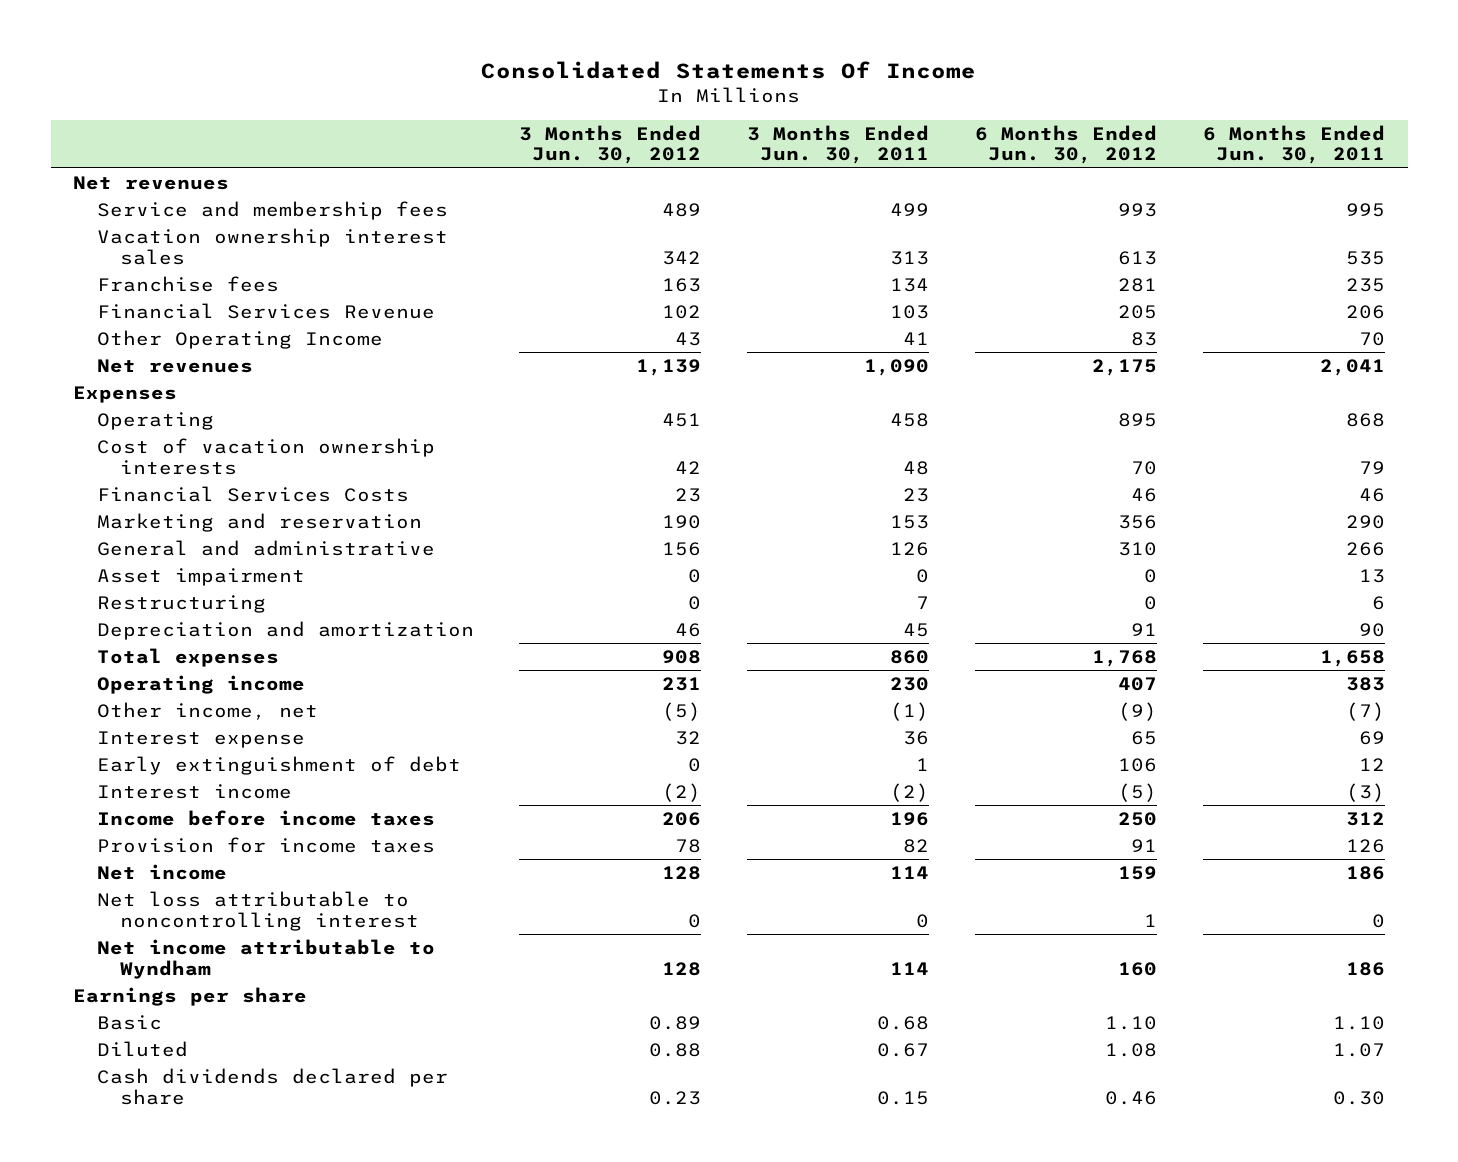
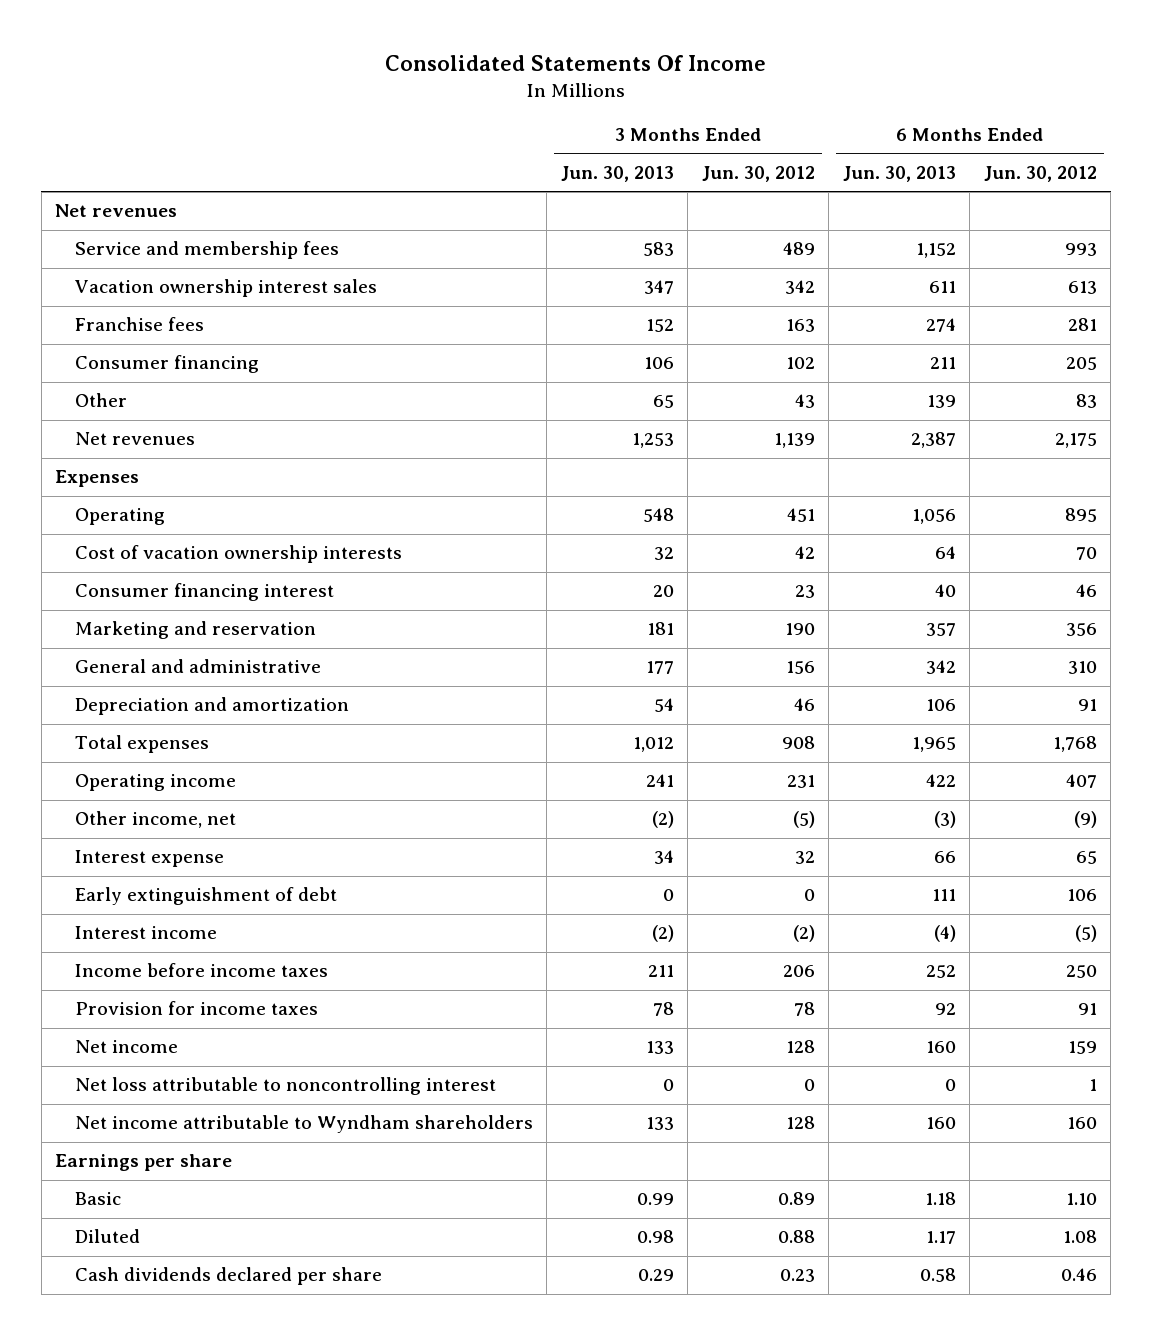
[747,124,930,165] 3 Months Ended Jun. 30, 2011 -> none
[1202,124,1385,165] 6 Months Ended Jun. 30, 2011 -> none
none -> [560,165,674,182] Jun. 30, 2013
none -> [842,165,956,182] Jun. 30, 2013
[96,302,435,319] Financial Services Revenue -> [74,355,259,374] Consumer financing
[96,329,383,349] Other Operating Income -> [74,393,127,408] Other
[96,485,409,502] Financial Services Costs -> [74,583,334,602] Consumer financing interest
[96,567,305,586] Asset impairment -> none
[96,594,266,613] Restructuring -> none
[96,938,435,979] Net income attributable to Wyndham -> [74,1115,533,1134] Net income attributable to Wyndham shareholders

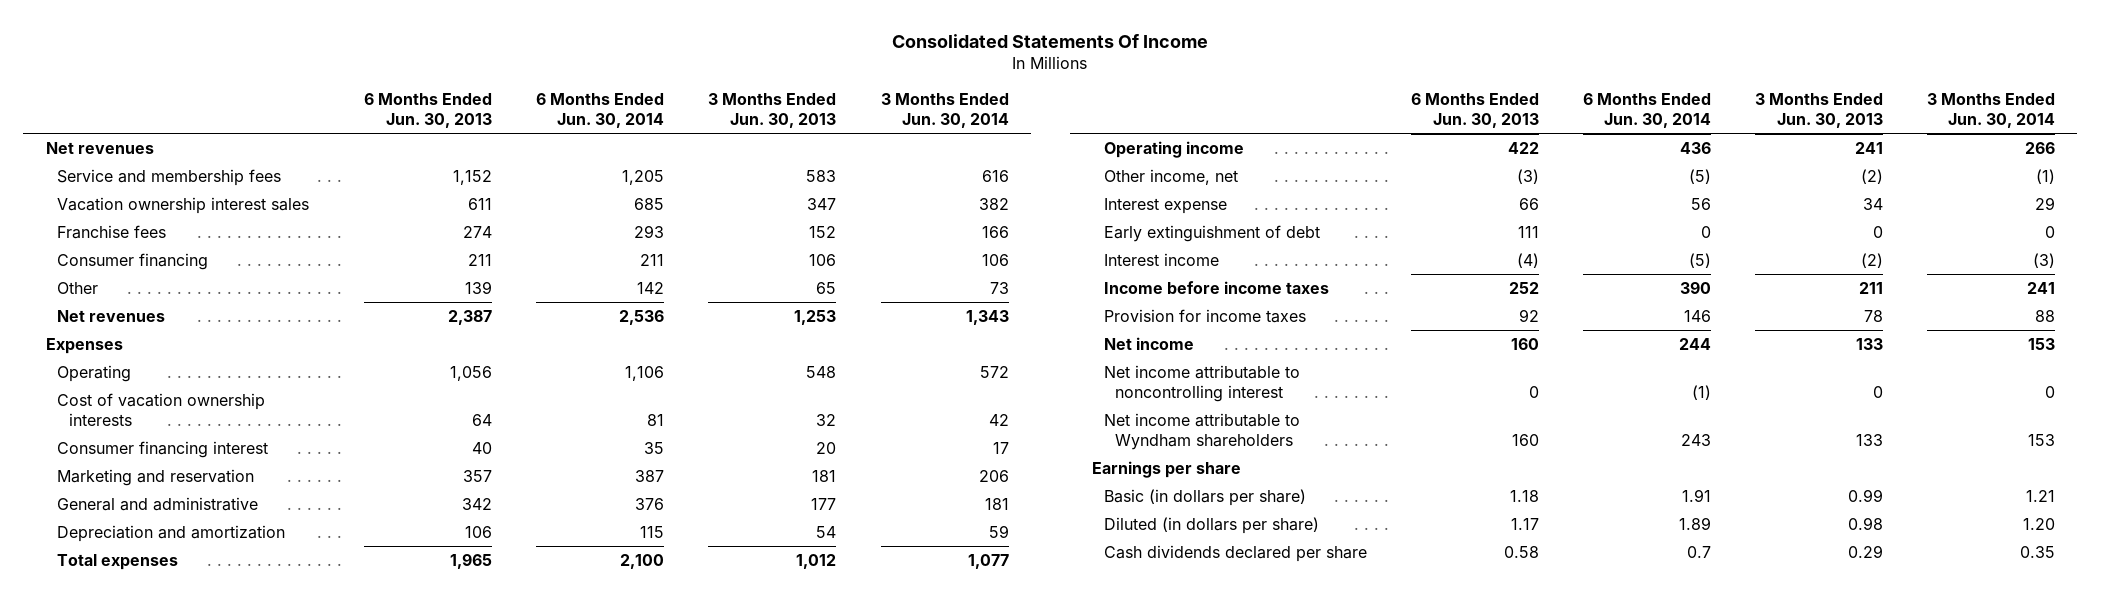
[701,165,815,182] Jun. 30, 2012 -> none
[983,165,1097,182] Jun. 30, 2012 -> none
none -> [536,93,665,129] 6 Months Ended Jun. 30, 2014
none -> [880,93,1009,129] 3 Months Ended Jun. 30, 2014
[74,1077,496,1096] Net loss attributable to noncontrolling interest -> [1103,364,1300,402] Net income attributable to noncontrolling interest
[74,1192,121,1206] Basic -> [1103,488,1306,506] Basic (in dollars per share)
[74,1229,140,1244] Diluted -> [1103,516,1319,534] Diluted (in dollars per share)

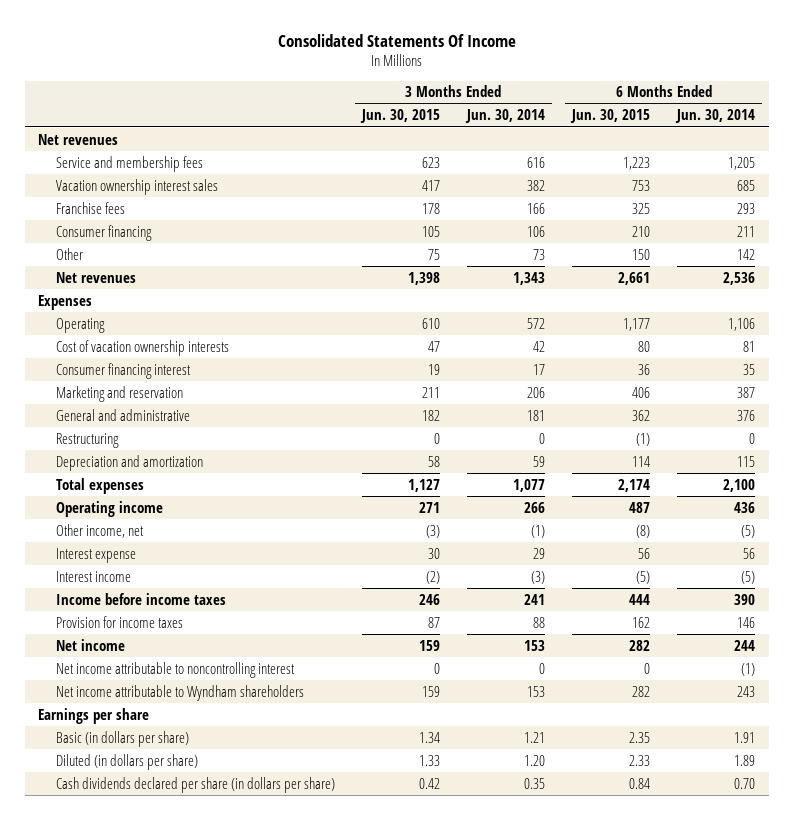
[364,93,493,129] 6 Months Ended Jun. 30, 2013 -> none
[708,93,837,129] 3 Months Ended Jun. 30, 2013 -> none
none -> [359,109,440,124] Jun. 30, 2015
none -> [570,109,651,124] Jun. 30, 2015
none -> [55,432,119,448] Restructuring
[1103,224,1320,242] Early extinguishment of debt -> none
[1103,544,1367,562] Cash dividends declared per share -> [55,776,335,793] Cash dividends declared per share (in dollars per share)
[1687,545,1712,558] 0.7 -> [734,777,756,789] 0.70

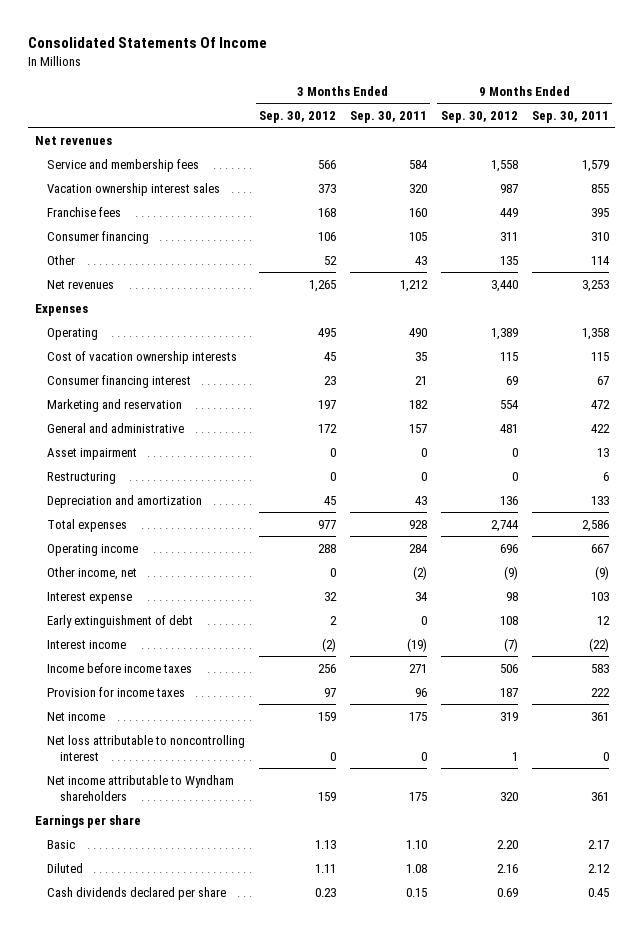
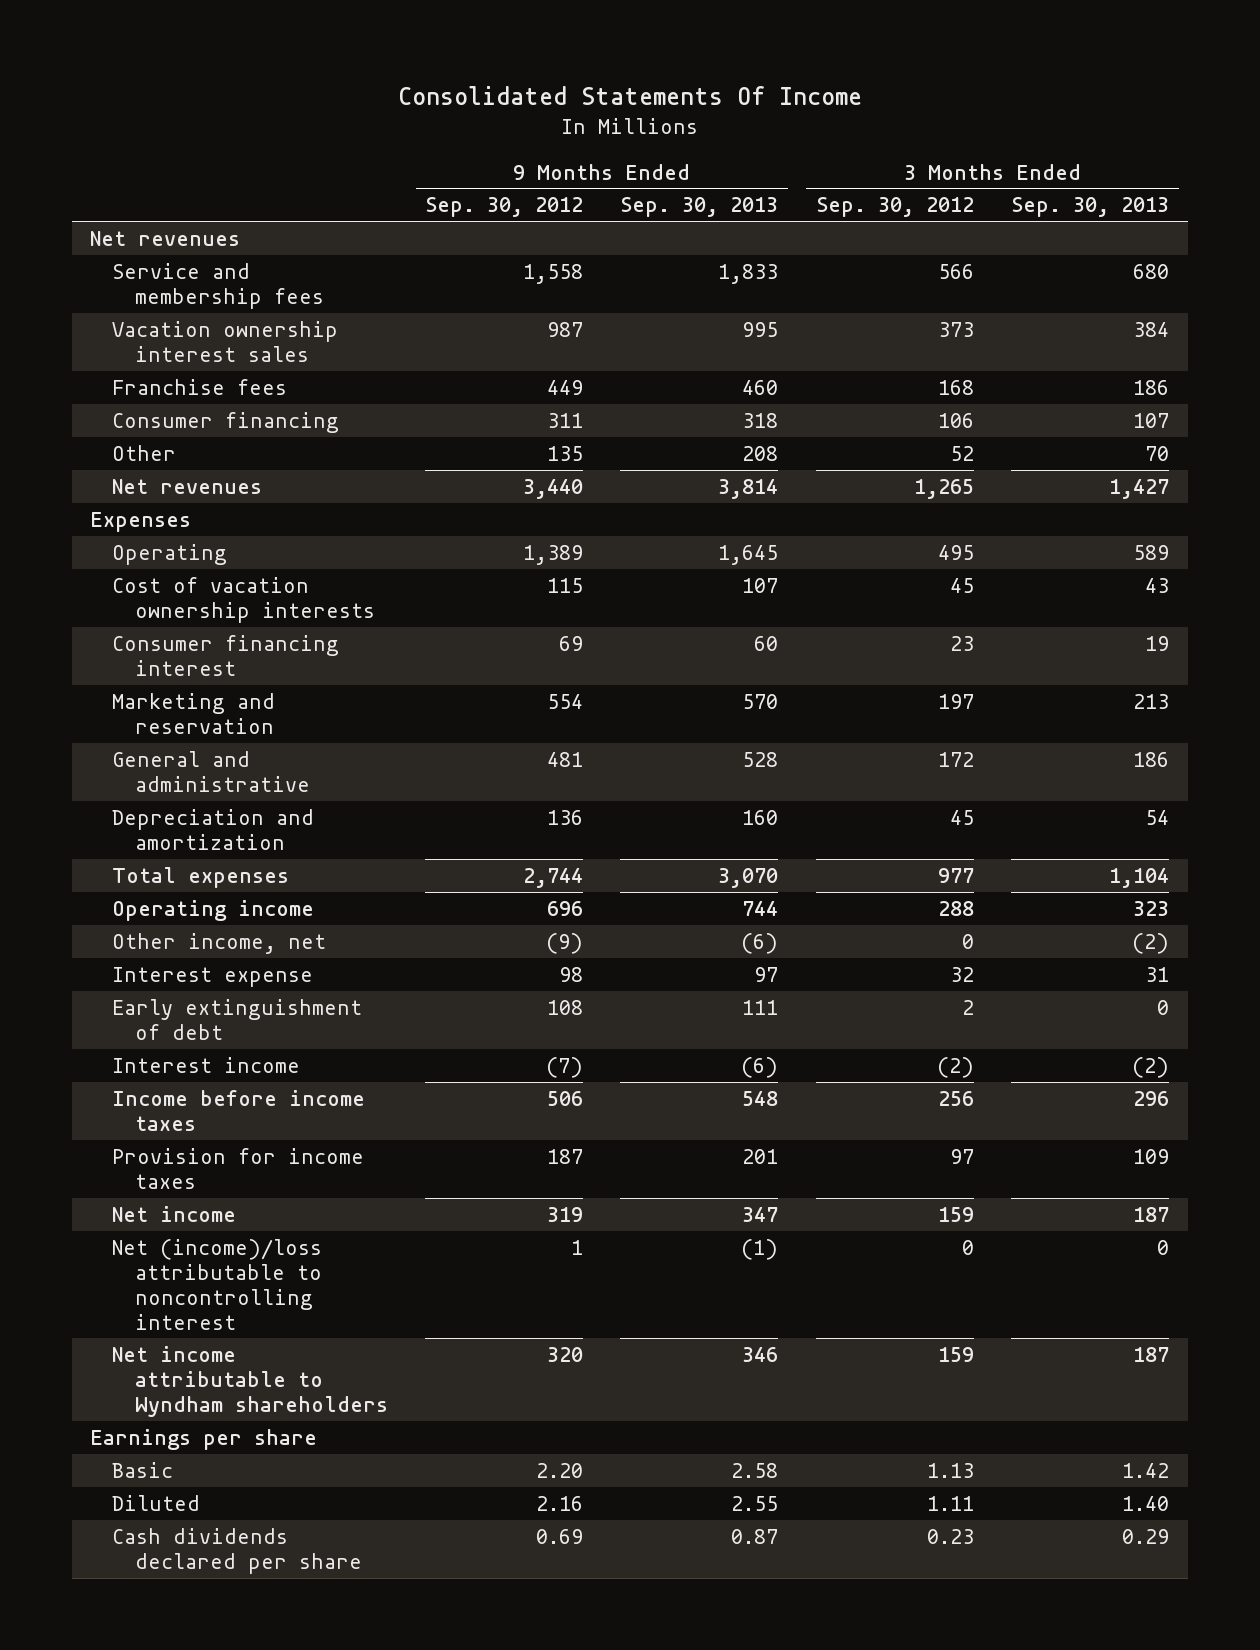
[349,110,427,123] Sep. 30, 2011 -> none
[531,110,609,123] Sep. 30, 2011 -> none
none -> [620,197,779,218] Sep. 30, 2013
none -> [1011,197,1170,218] Sep. 30, 2013
[47,447,138,460] Asset impairment -> none
[47,471,117,484] Restructuring -> none
[47,734,246,762] Net loss attributable to noncontrolling interest -> [112,1238,323,1330] Net (income)/loss attributable to noncontrolling interest

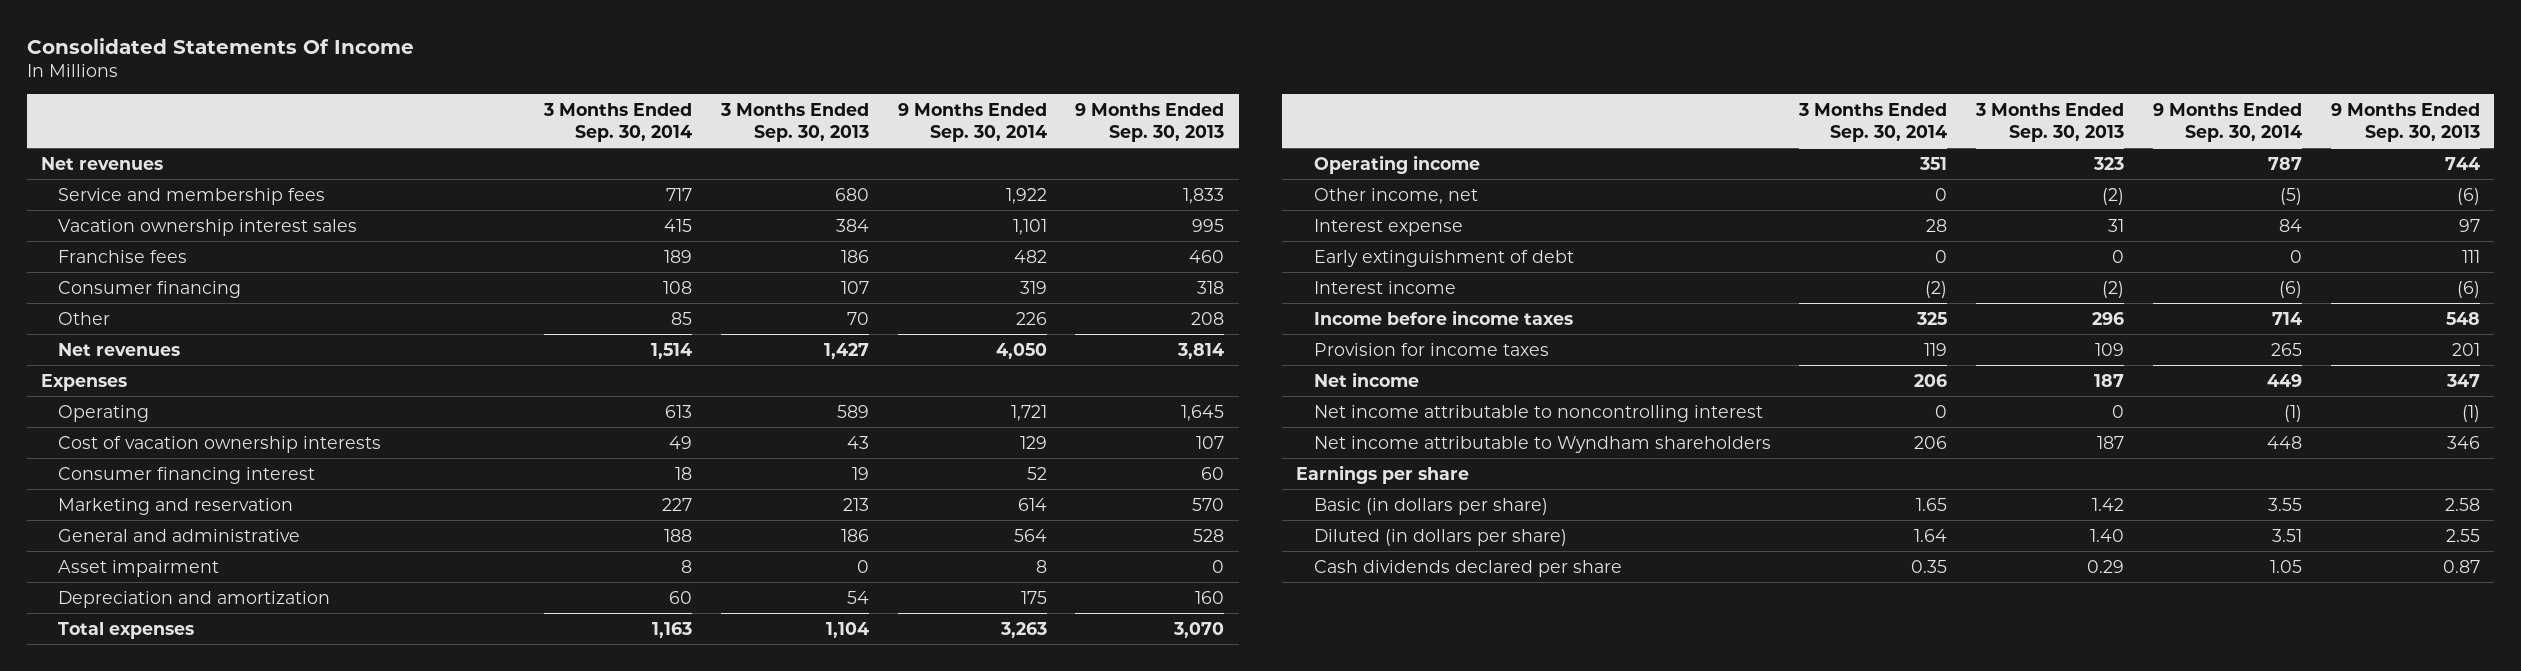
[424,197,583,218] Sep. 30, 2012 -> none
[815,197,974,218] Sep. 30, 2012 -> none
none -> [543,103,693,142] 3 Months Ended Sep. 30, 2014
none -> [897,103,1047,142] 9 Months Ended Sep. 30, 2014
none -> [58,559,220,577] Asset impairment
[112,1238,323,1330] Net (income)/loss attributable to noncontrolling interest -> [1313,404,1763,422] Net income attributable to noncontrolling interest
[112,1461,174,1478] Basic -> [1313,497,1548,515] Basic (in dollars per share)
[112,1494,201,1511] Diluted -> [1313,528,1567,546] Diluted (in dollars per share)

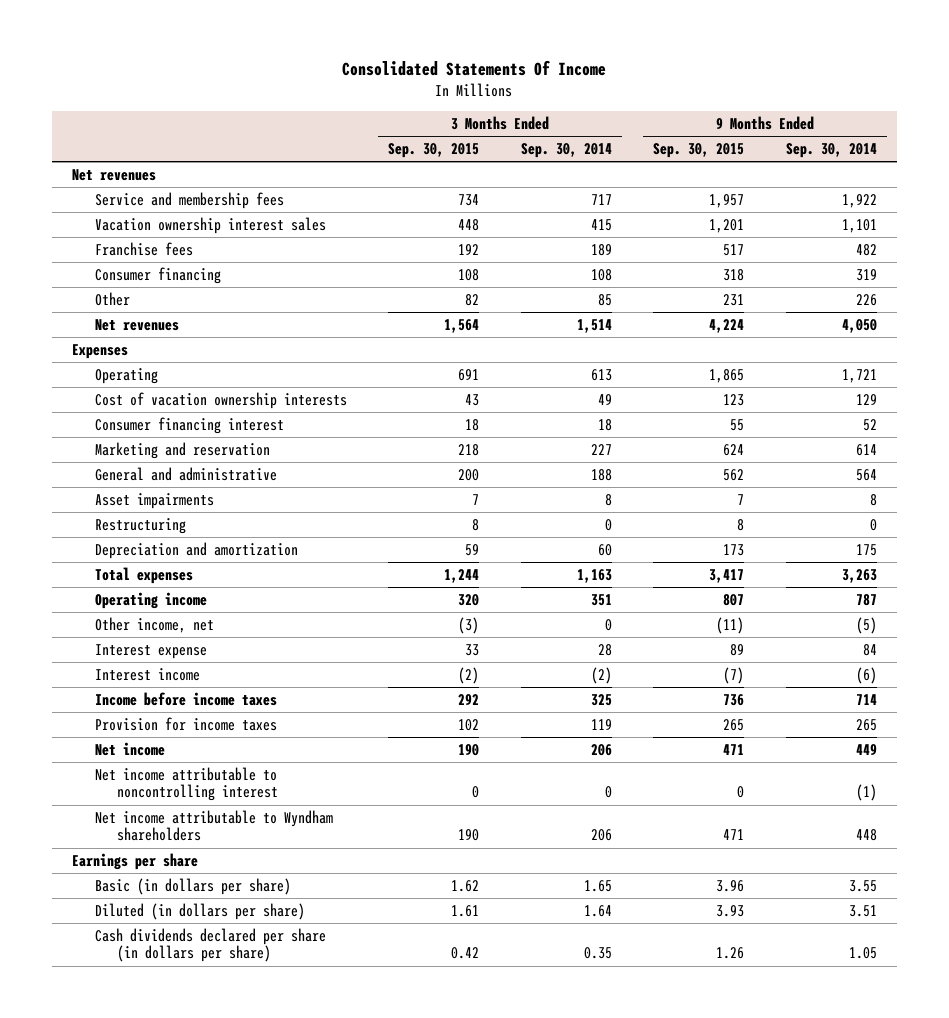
[719,103,869,142] 3 Months Ended Sep. 30, 2013 -> none
[1075,103,1225,142] 9 Months Ended Sep. 30, 2013 -> none
none -> [388,143,480,159] Sep. 30, 2015
none -> [653,143,745,159] Sep. 30, 2015
[58,559,220,577] Asset impairment -> [94,492,214,509] Asset impairments
none -> [94,517,186,534] Restructuring
[1313,249,1574,267] Early extinguishment of debt -> none
[1313,559,1622,577] Cash dividends declared per share -> [94,927,326,963] Cash dividends declared per share (in dollars per share)

